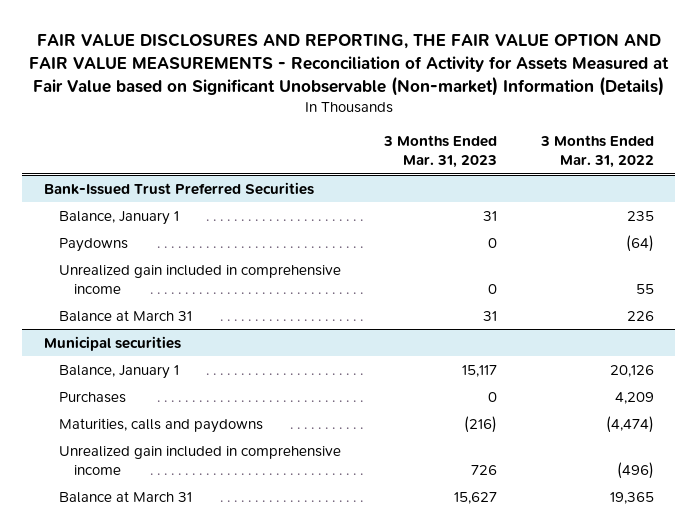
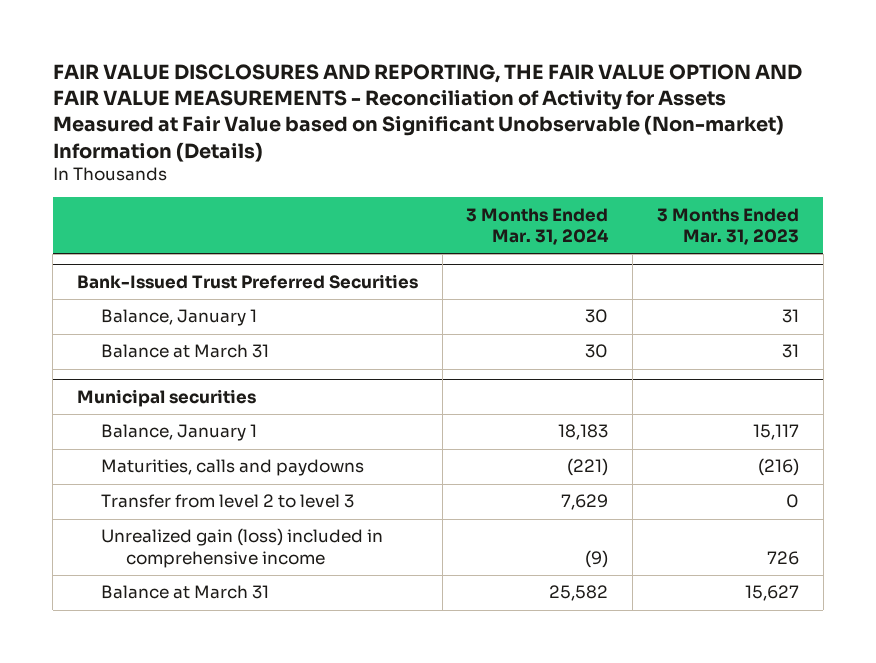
[539,134,654,168] 3 Months Ended Mar. 31, 2022 -> none
none -> [466,207,610,246] 3 Months Ended Mar. 31, 2024
[59,237,129,252] Paydowns -> none
[59,264,342,294] Unrealized gain included in comprehensive income -> none
[59,391,127,403] Purchases -> none
none -> [101,494,355,509] Transfer from level 2 to level 3
[59,445,342,475] Unrealized gain included in comprehensive income -> [101,528,384,568] Unrealized gain (loss) included in comprehensive income

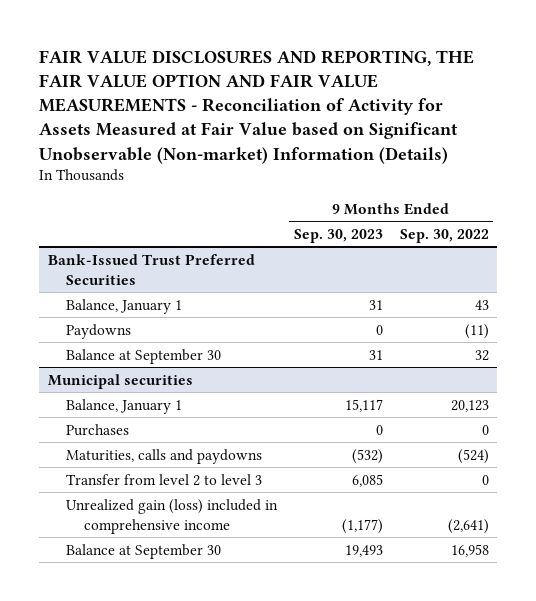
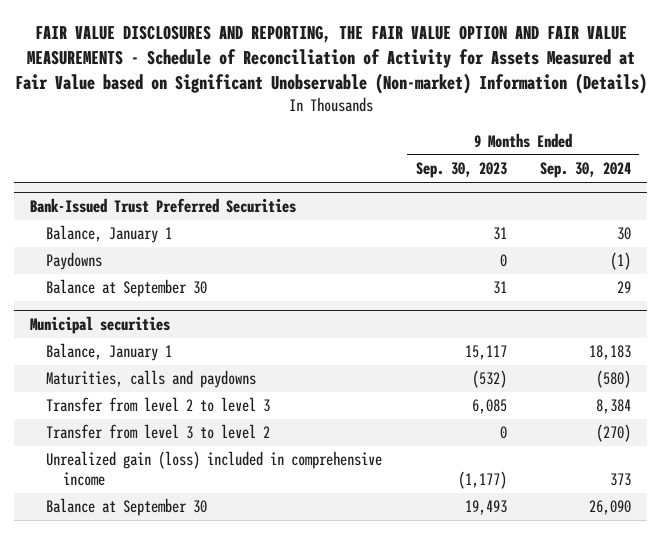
[39,50,475,164] FAIR VALUE DISCLOSURES AND REPORTING, THE FAIR VALUE OPTION AND FAIR VALUE MEASUREMENTS - Reconciliation of Activity for Assets Measured at Fair Value based on Significant Unobservable (Non-market) Information (Details) -> [14,24,647,95] FAIR VALUE DISCLOSURES AND REPORTING, THE FAIR VALUE OPTION AND FAIR VALUE MEASUREMENTS - Schedule of Reconciliation of Activity for Assets Measured at Fair Value based on Significant Unobservable (Non-market) Information (Details)
[399,228,489,243] Sep. 30, 2022 -> none
none -> [539,162,631,179] Sep. 30, 2024
[65,423,129,436] Purchases -> none
none -> [46,424,271,440] Transfer from level 3 to level 2

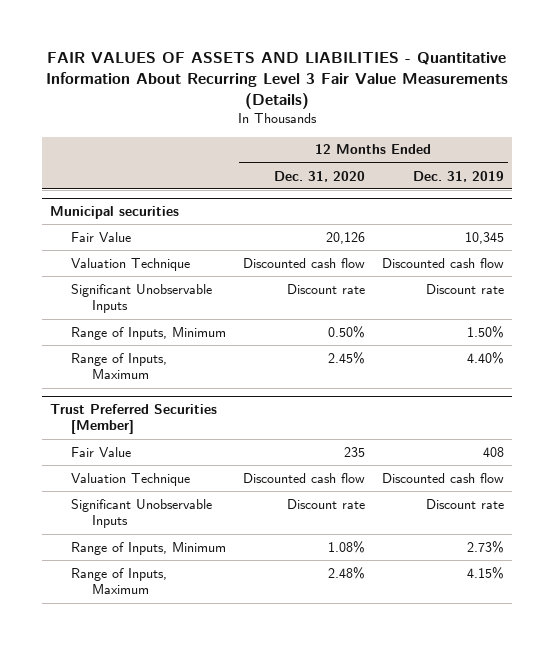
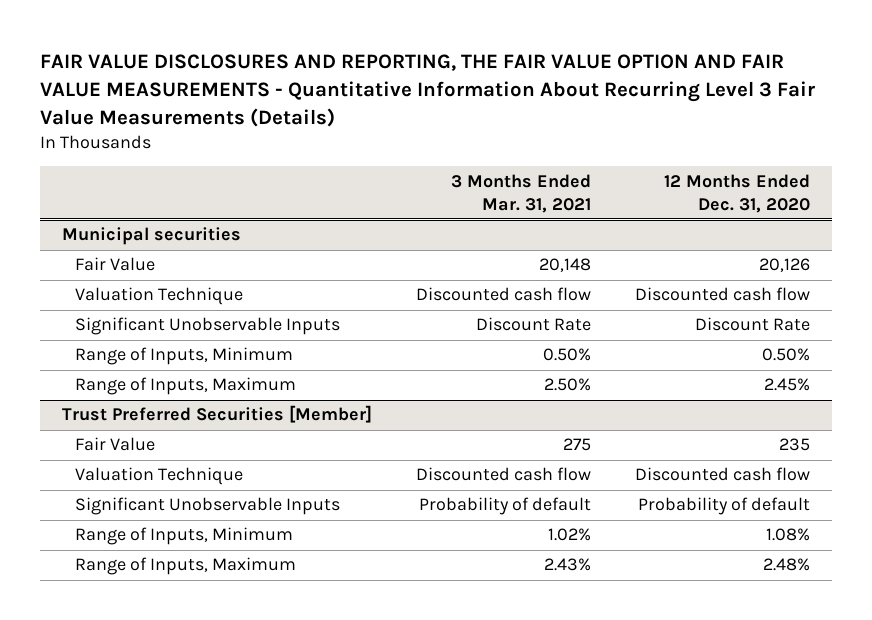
[46,52,509,109] FAIR VALUES OF ASSETS AND LIABILITIES - Quantitative Information About Recurring Level 3 Fair Value Measurements (Details) -> [40,54,816,128] FAIR VALUE DISCLOSURES AND REPORTING, THE FAIR VALUE OPTION AND FAIR VALUE MEASUREMENTS - Quantitative Information About Recurring Level 3 Fair Value Measurements (Details)
[412,170,504,182] Dec. 31, 2019 -> none
none -> [450,173,591,213] 3 Months Ended Mar. 31, 2021
[286,283,365,294] Discount rate -> [694,317,810,332] Discount Rate
[286,498,365,509] Discount rate -> [637,497,810,516] Probability of default

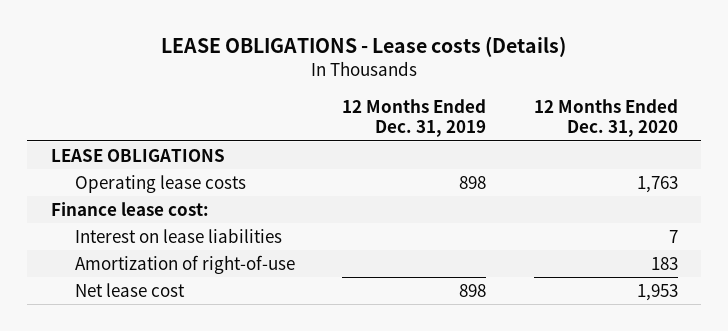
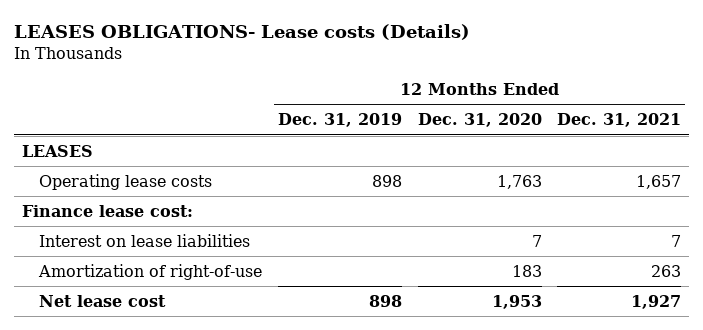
[161,36,567,58] LEASE OBLIGATIONS - Lease costs (Details) -> [13,23,470,40] LEASES OBLIGATIONS- Lease costs (Details)
none -> [557,113,682,128] Dec. 31, 2021
[50,148,225,162] LEASE OBLIGATIONS -> [21,144,93,157] LEASES

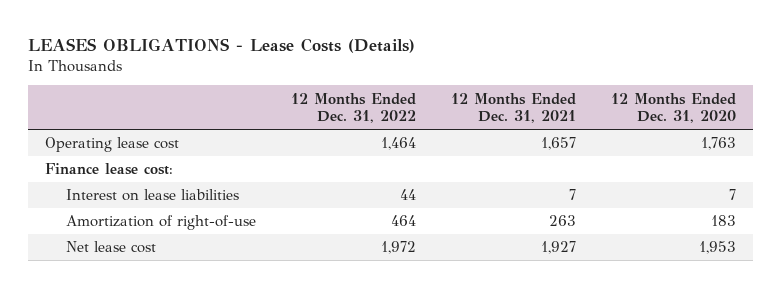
[13,23,470,40] LEASES OBLIGATIONS- Lease costs (Details) -> [27,37,415,53] LEASES OBLIGATIONS - Lease Costs (Details)
[278,113,403,128] Dec. 31, 2019 -> none
none -> [291,92,417,124] 12 Months Ended Dec. 31, 2022
[21,144,93,157] LEASES -> none
[39,173,213,190] Operating lease costs -> [45,137,180,153] Operating lease cost

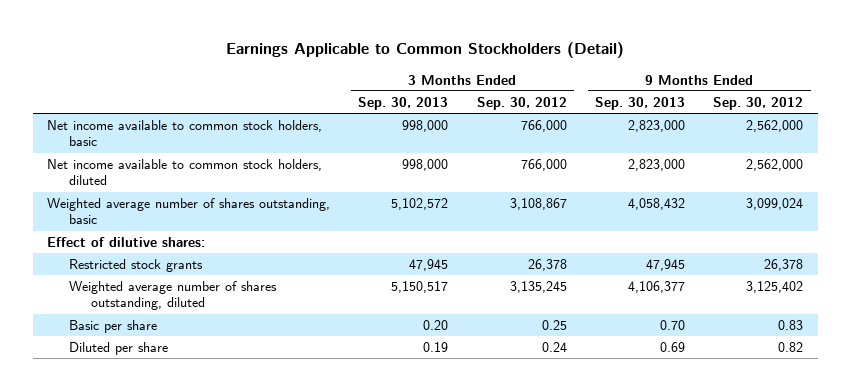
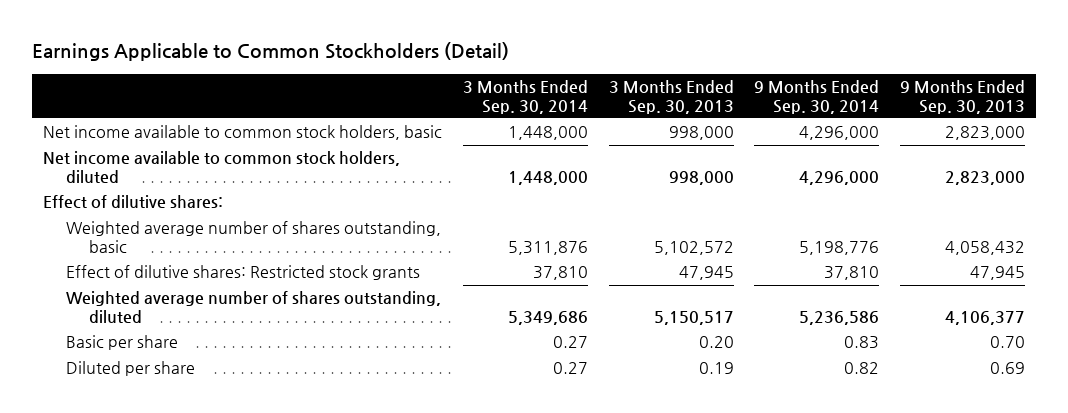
[476,96,567,110] Sep. 30, 2012 -> none
[713,96,804,110] Sep. 30, 2012 -> none
none -> [462,80,588,114] 3 Months Ended Sep. 30, 2014
none -> [754,80,880,114] 9 Months Ended Sep. 30, 2014
[46,198,330,225] Weighted average number of shares outstanding, basic -> [66,221,442,254] Weighted average number of shares outstanding, basic
[68,259,203,273] Restricted stock grants -> [66,265,421,281] Effect of dilutive shares: Restricted stock grants

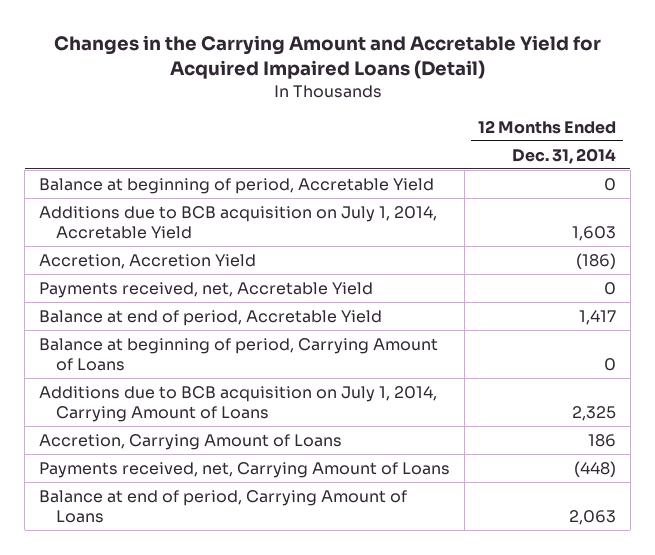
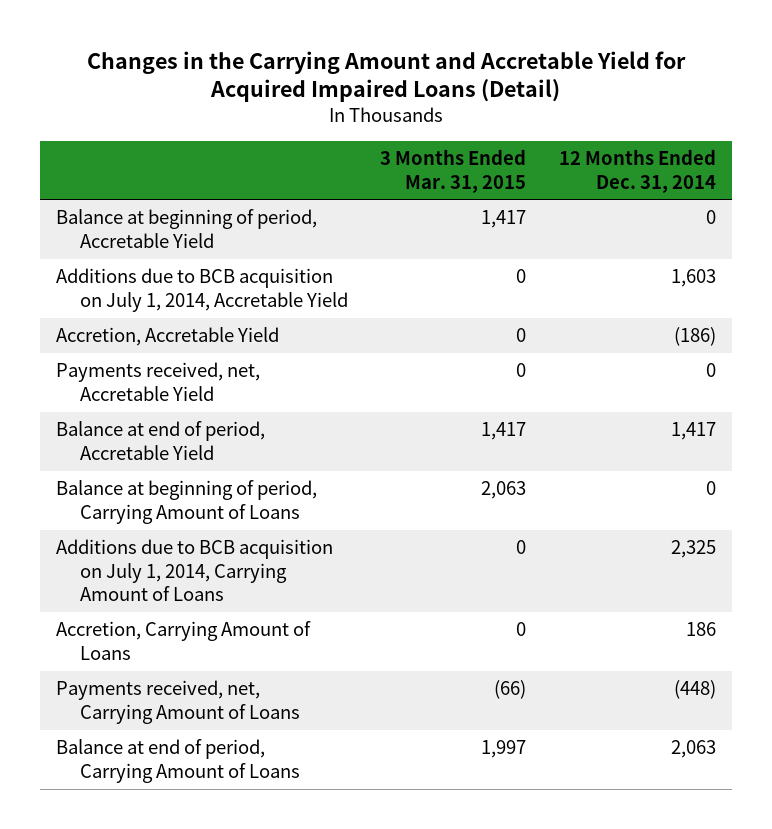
none -> [380,149,527,193] 3 Months Ended Mar. 31, 2015
[39,253,257,269] Accretion, Accretion Yield -> [56,327,280,347] Accretion, Accretable Yield

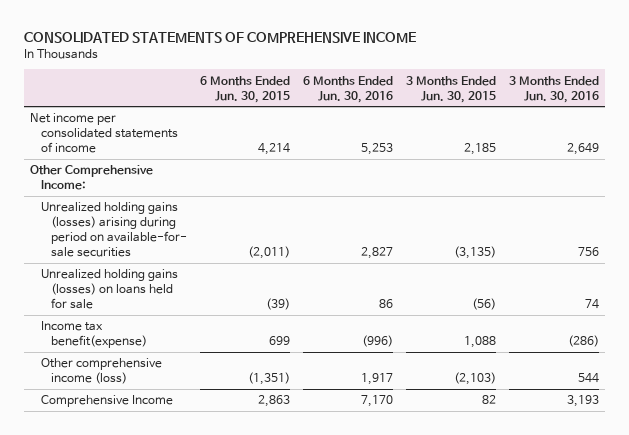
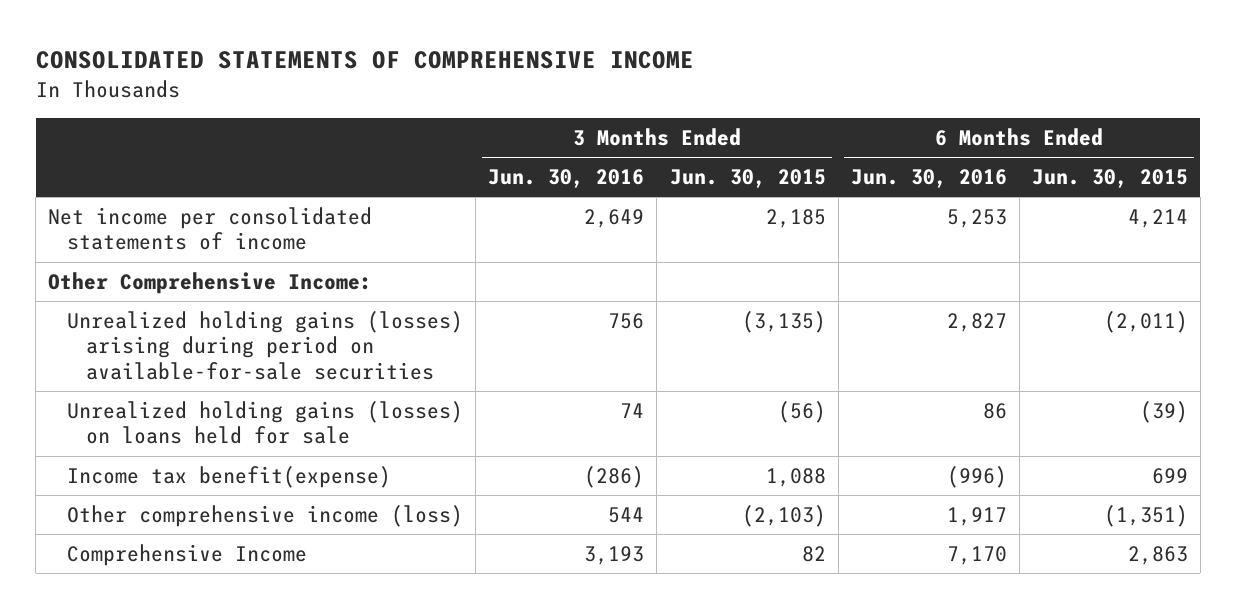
[40,202,187,258] Unrealized holding gains (losses) arising during period on available-for- sale securities -> [67,311,464,380] Unrealized holding gains (losses) arising during period on available-for-sale securities

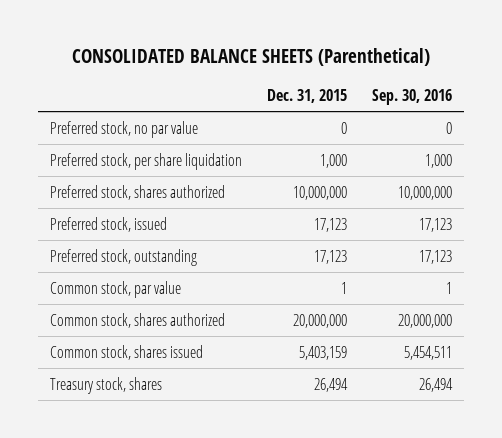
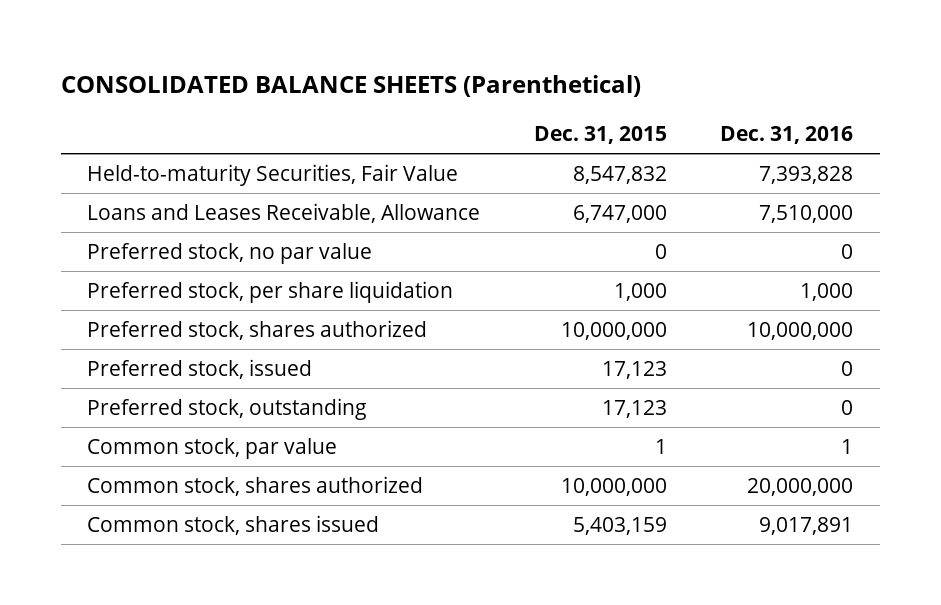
[371,88,452,105] Sep. 30, 2016 -> none
none -> [720,126,854,145] Dec. 31, 2016
none -> [87,163,459,186] Held-to-maturity Securities, Fair Value
none -> [87,202,481,223] Loans and Leases Receivable, Allowance
[292,313,347,328] 20,000,000 -> [560,477,667,496] 10,000,000
[50,376,163,394] Treasury stock, shares -> none

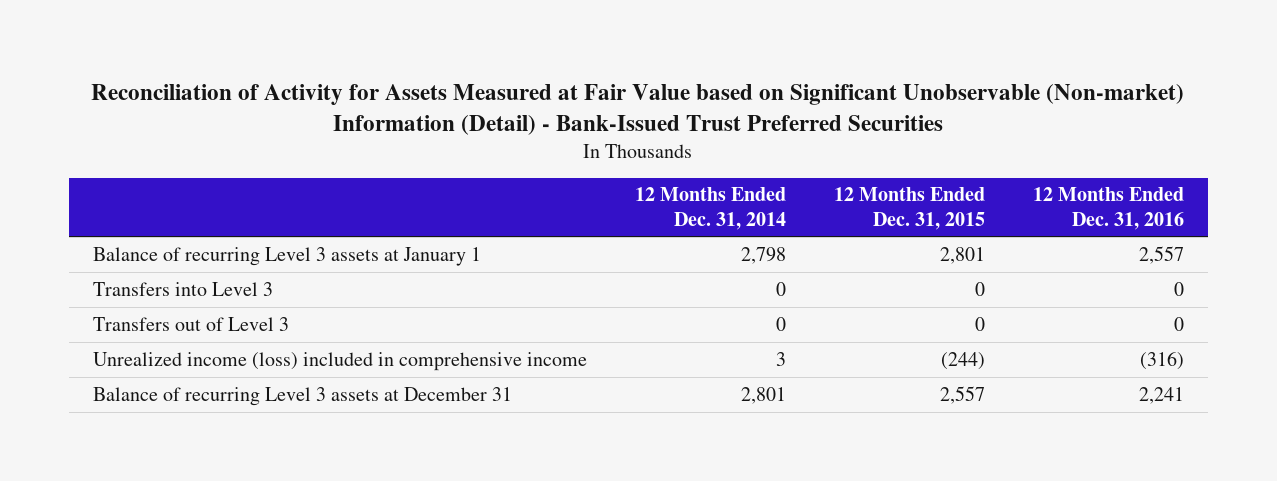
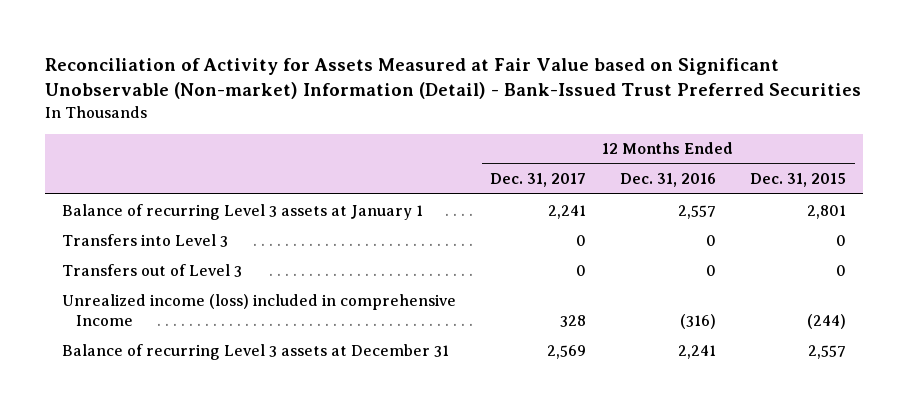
[634,187,786,230] 12 Months Ended Dec. 31, 2014 -> none
none -> [490,173,587,188] Dec. 31, 2017
[93,351,588,371] Unrealized income (loss) included in comprehensive income -> [62,293,457,326] Unrealized income (loss) included in comprehensive Income

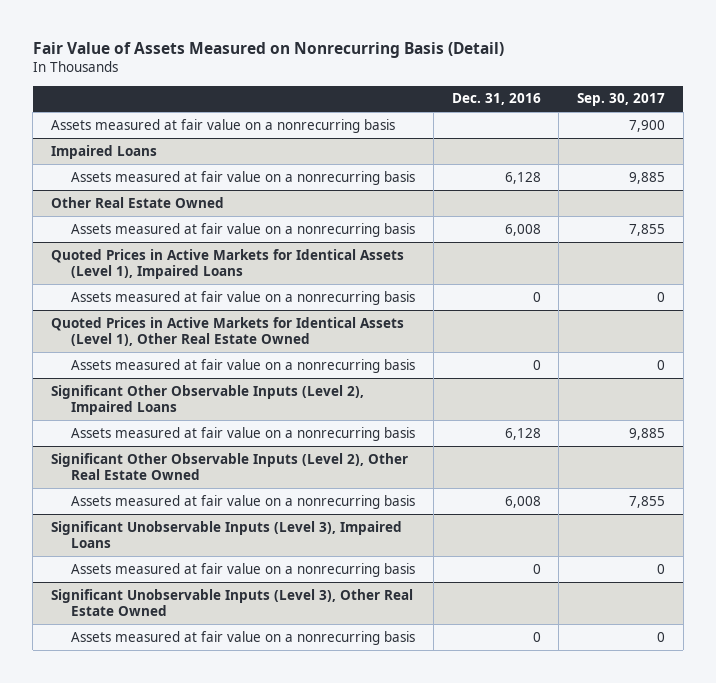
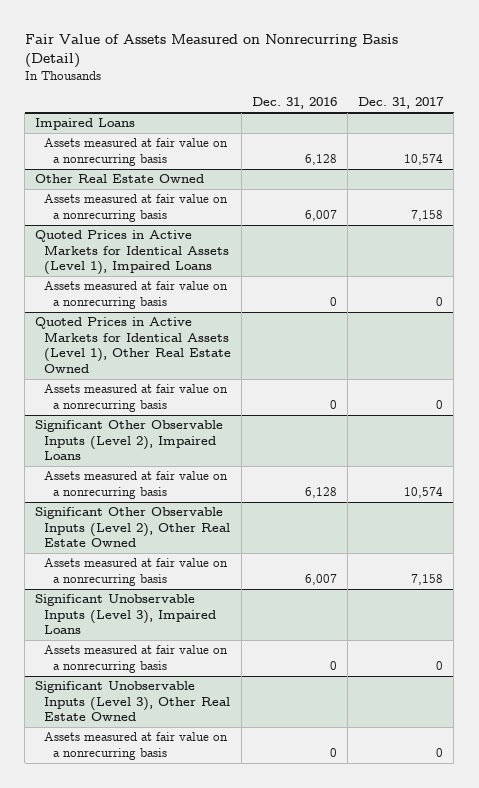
[577,93,666,107] Sep. 30, 2017 -> none
none -> [358,97,445,110] Dec. 31, 2017
[50,118,395,133] Assets measured at fair value on a nonrecurring basis -> none
[504,223,541,236] 6,008 -> [305,209,338,221] 6,007
[504,495,541,508] 6,008 -> [305,573,338,585] 6,007

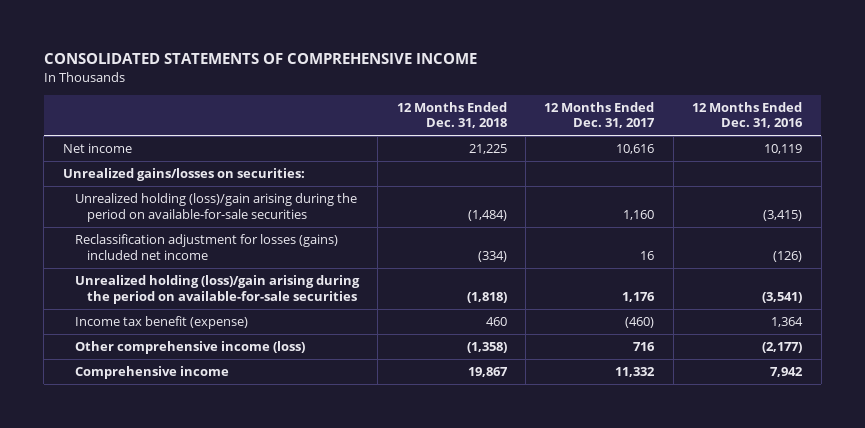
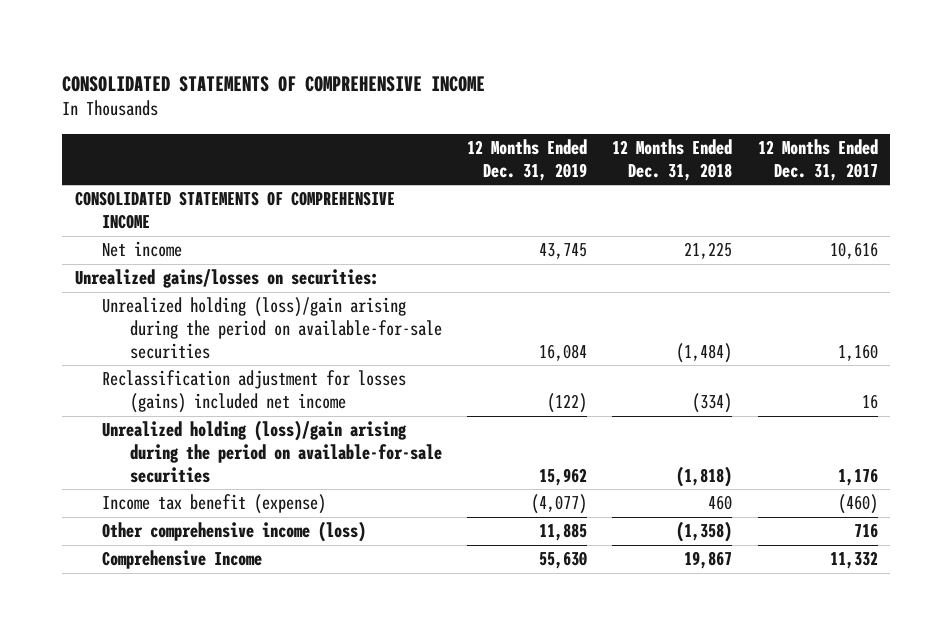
[692,101,804,129] 12 Months Ended Dec. 31, 2016 -> none
none -> [466,138,587,181] 12 Months Ended Dec. 31, 2019
none -> [74,191,395,230] CONSOLIDATED STATEMENTS OF COMPREHENSIVE INCOME
[74,366,229,380] Comprehensive income -> [102,550,263,570] Comprehensive Income

